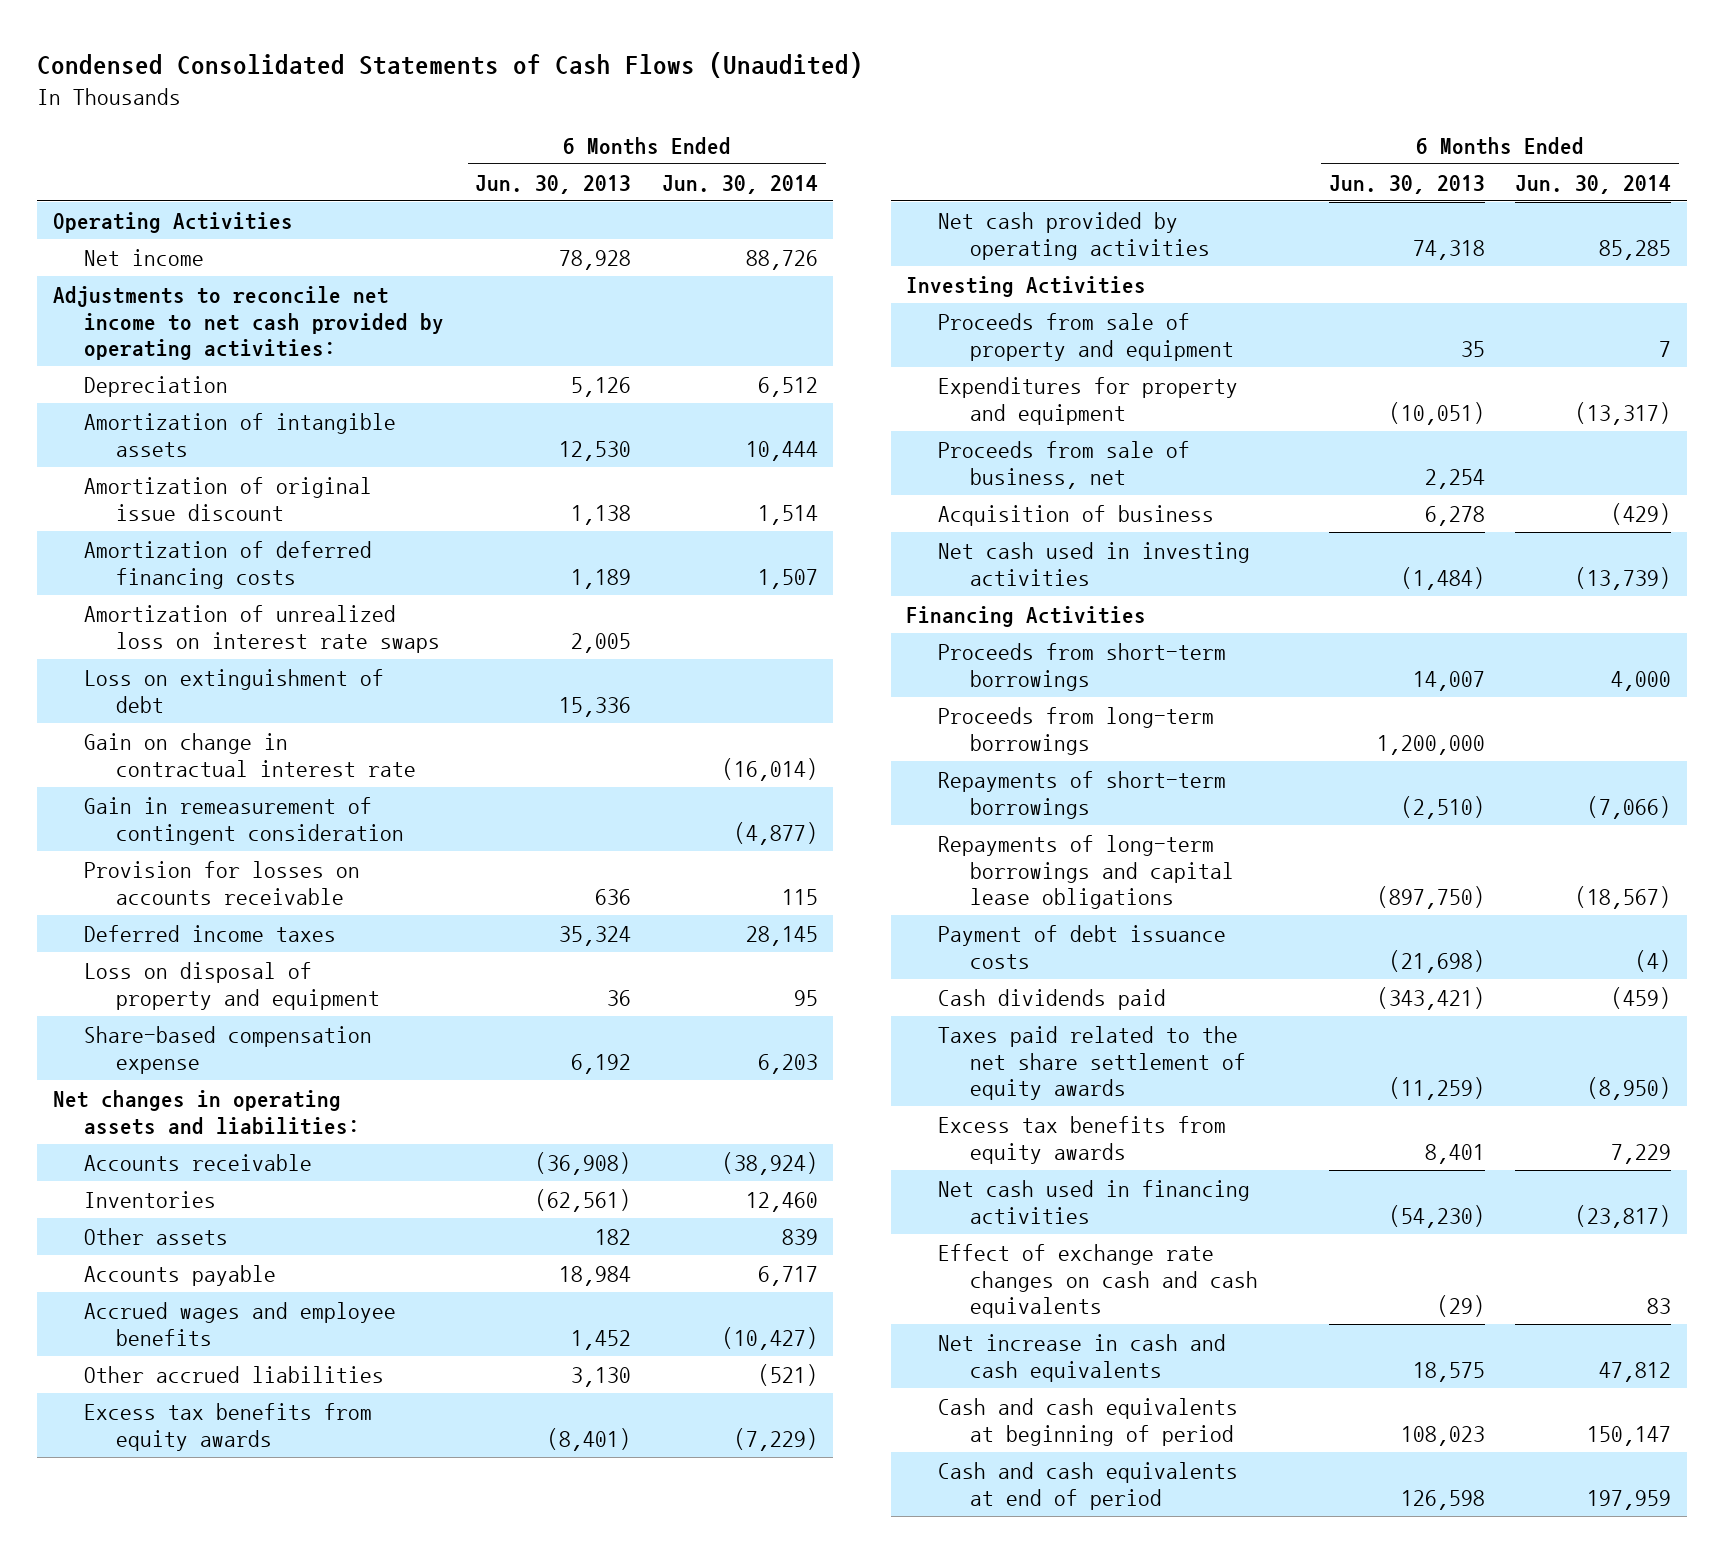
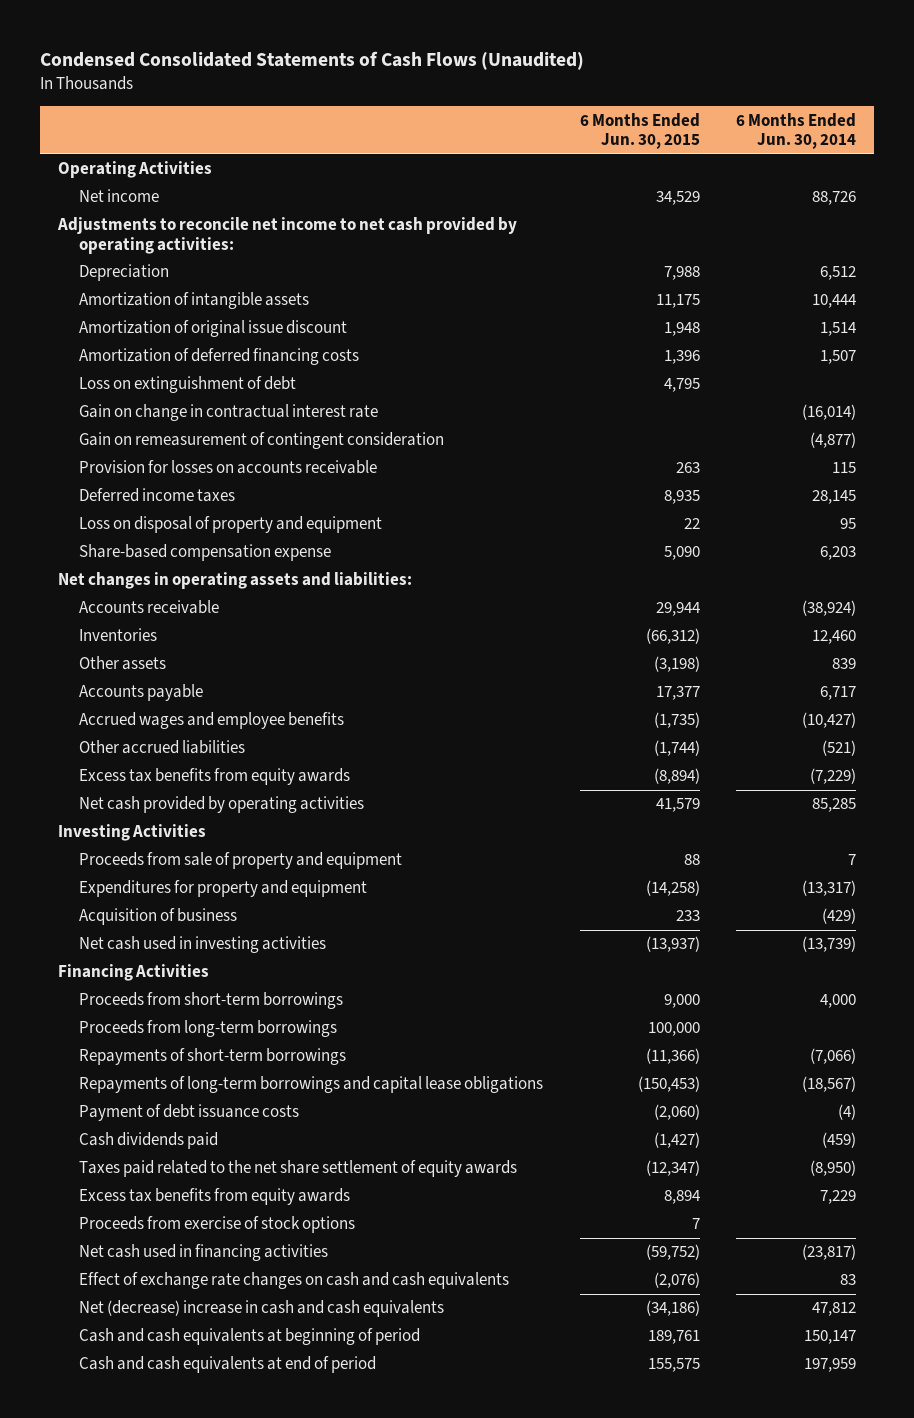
[475,174,632,194] Jun. 30, 2013 -> none
none -> [579,112,700,150] 6 Months Ended Jun. 30, 2015
[84,604,441,653] Amortization of unrealized loss on interest rate swaps -> none
[84,796,405,845] Gain in remeasurement of contingent consideration -> [79,432,445,450] Gain on remeasurement of contingent consideration
[938,440,1191,489] Proceeds from sale of business, net -> none
none -> [79,1216,356,1234] Proceeds from exercise of stock options
[938,1333,1227,1382] Net increase in cash and cash equivalents -> [79,1300,445,1318] Net (decrease) increase in cash and cash equivalents

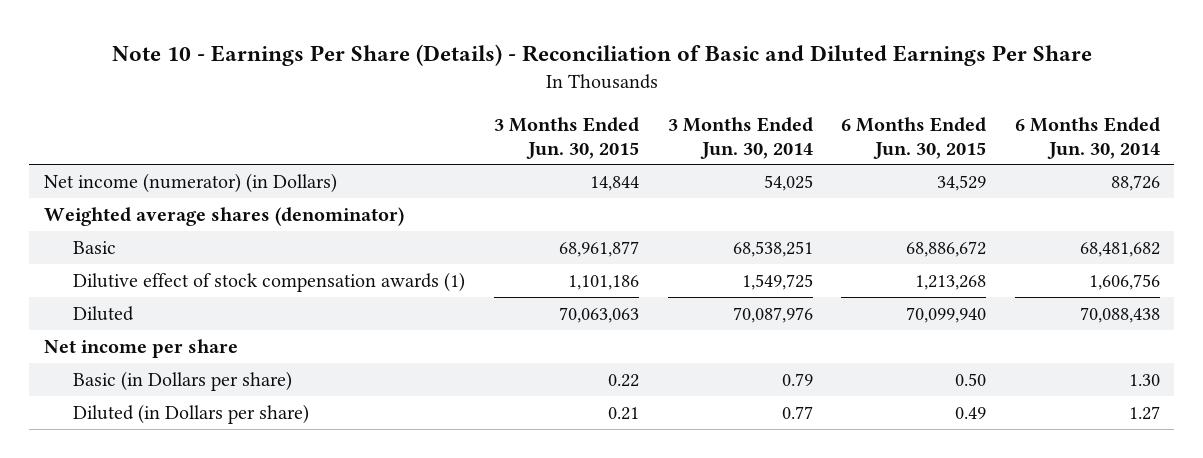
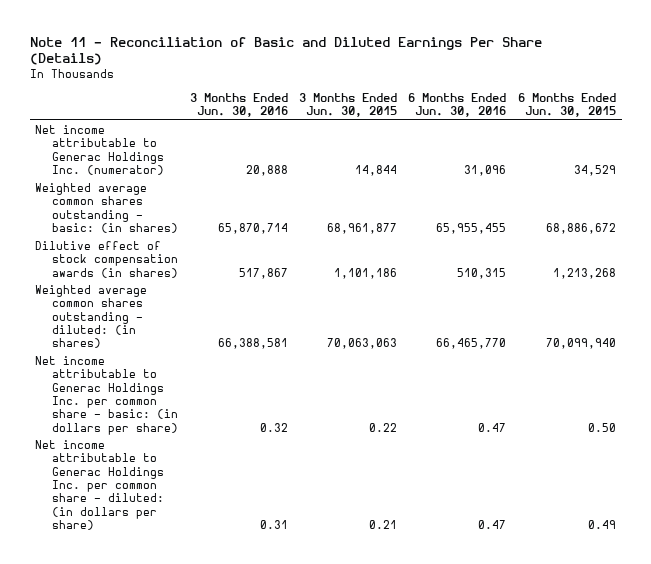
[111,43,1092,66] Note 10 - Earnings Per Share (Details) - Reconciliation of Basic and Diluted Earnings Per Share -> [29,36,542,66] Note 11 - Reconciliation of Basic and Diluted Earnings Per Share (Details)
[667,116,813,159] 3 Months Ended Jun. 30, 2014 -> none
[1014,116,1160,159] 6 Months Ended Jun. 30, 2014 -> none
none -> [189,92,288,118] 3 Months Ended Jun. 30, 2016
none -> [408,92,507,118] 6 Months Ended Jun. 30, 2016
[43,206,404,226] Weighted average shares (denominator) -> none
[43,338,238,358] Net income per share -> none
[43,172,337,193] Net income (numerator) (in Dollars) -> [35,124,165,176] Net income attributable to Generac Holdings Inc. (numerator)
[73,240,117,254] Basic -> [35,182,179,234] Weighted average common shares outstanding - basic: (in shares)
[73,271,466,292] Dilutive effect of stock compensation awards (1) -> [35,240,179,278] Dilutive effect of stock compensation awards (in shares)
[73,305,135,321] Diluted -> [35,284,148,349] Weighted average common shares outstanding - diluted: (in shares)
[73,370,293,391] Basic (in Dollars per share) -> [35,355,179,435] Net income attributable to Generac Holdings Inc. per common share - basic: (in dollars per share)
[73,403,310,424] Diluted (in Dollars per share) -> [35,439,165,531] Net income attributable to Generac Holdings Inc. per common share - diluted: (in dollars per share)

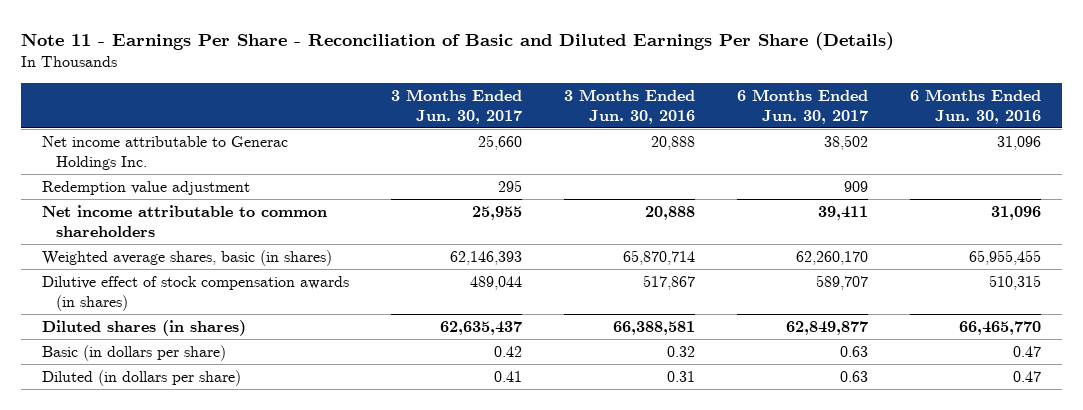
[29,36,542,66] Note 11 - Reconciliation of Basic and Diluted Earnings Per Share (Details) -> [21,31,895,50] Note 11 - Earnings Per Share - Reconciliation of Basic and Diluted Earnings Per Share (Details)
[299,92,398,118] 3 Months Ended Jun. 30, 2015 -> none
[517,92,616,118] 6 Months Ended Jun. 30, 2015 -> none
none -> [390,88,522,124] 3 Months Ended Jun. 30, 2017
none -> [736,88,868,124] 6 Months Ended Jun. 30, 2017
[35,124,165,176] Net income attributable to Generac Holdings Inc. (numerator) -> [41,135,288,170] Net income attributable to Generac Holdings Inc.
none -> [41,180,250,195] Redemption value adjustment
none -> [41,204,327,237] Net income attributable to common shareholders
[35,182,179,234] Weighted average common shares outstanding - basic: (in shares) -> [41,249,332,266] Weighted average shares, basic (in shares)
[35,284,148,349] Weighted average common shares outstanding - diluted: (in shares) -> [41,319,246,336] Diluted shares (in shares)
[35,355,179,435] Net income attributable to Generac Holdings Inc. per common share - basic: (in dollars per share) -> [41,344,226,361] Basic (in dollars per share)
[35,439,165,531] Net income attributable to Generac Holdings Inc. per common share - diluted: (in dollars per share) -> [41,369,241,386] Diluted (in dollars per share)

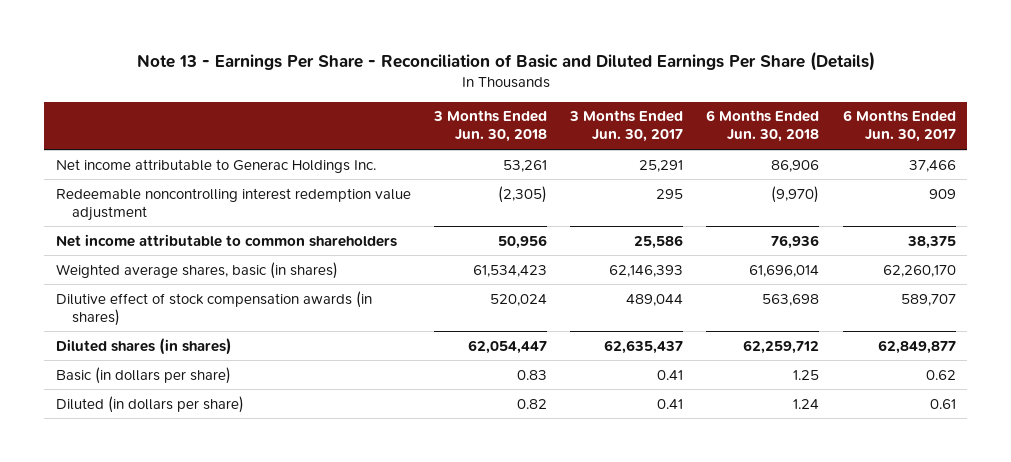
[21,31,895,50] Note 11 - Earnings Per Share - Reconciliation of Basic and Diluted Earnings Per Share (Details) -> [136,50,875,71] Note 13 - Earnings Per Share - Reconciliation of Basic and Diluted Earnings Per Share (Details)
[563,88,695,124] 3 Months Ended Jun. 30, 2016 -> none
[909,88,1041,124] 6 Months Ended Jun. 30, 2016 -> none
none -> [432,110,547,143] 3 Months Ended Jun. 30, 2018
none -> [706,110,820,143] 6 Months Ended Jun. 30, 2018
[477,134,522,150] 25,660 -> [639,159,684,172] 25,291
[823,134,868,150] 38,502 -> [908,159,956,172] 37,466
[41,180,250,195] Redemption value adjustment -> [55,187,411,221] Redeemable noncontrolling interest redemption value adjustment
[471,205,522,220] 25,955 -> [634,234,684,249] 25,586
[817,205,868,220] 39,411 -> [906,235,956,249] 38,375
[493,345,522,357] 0.42 -> [657,369,684,380] 0.41
[839,345,868,357] 0.63 -> [925,369,956,380] 0.62
[839,370,868,382] 0.63 -> [929,398,956,409] 0.61

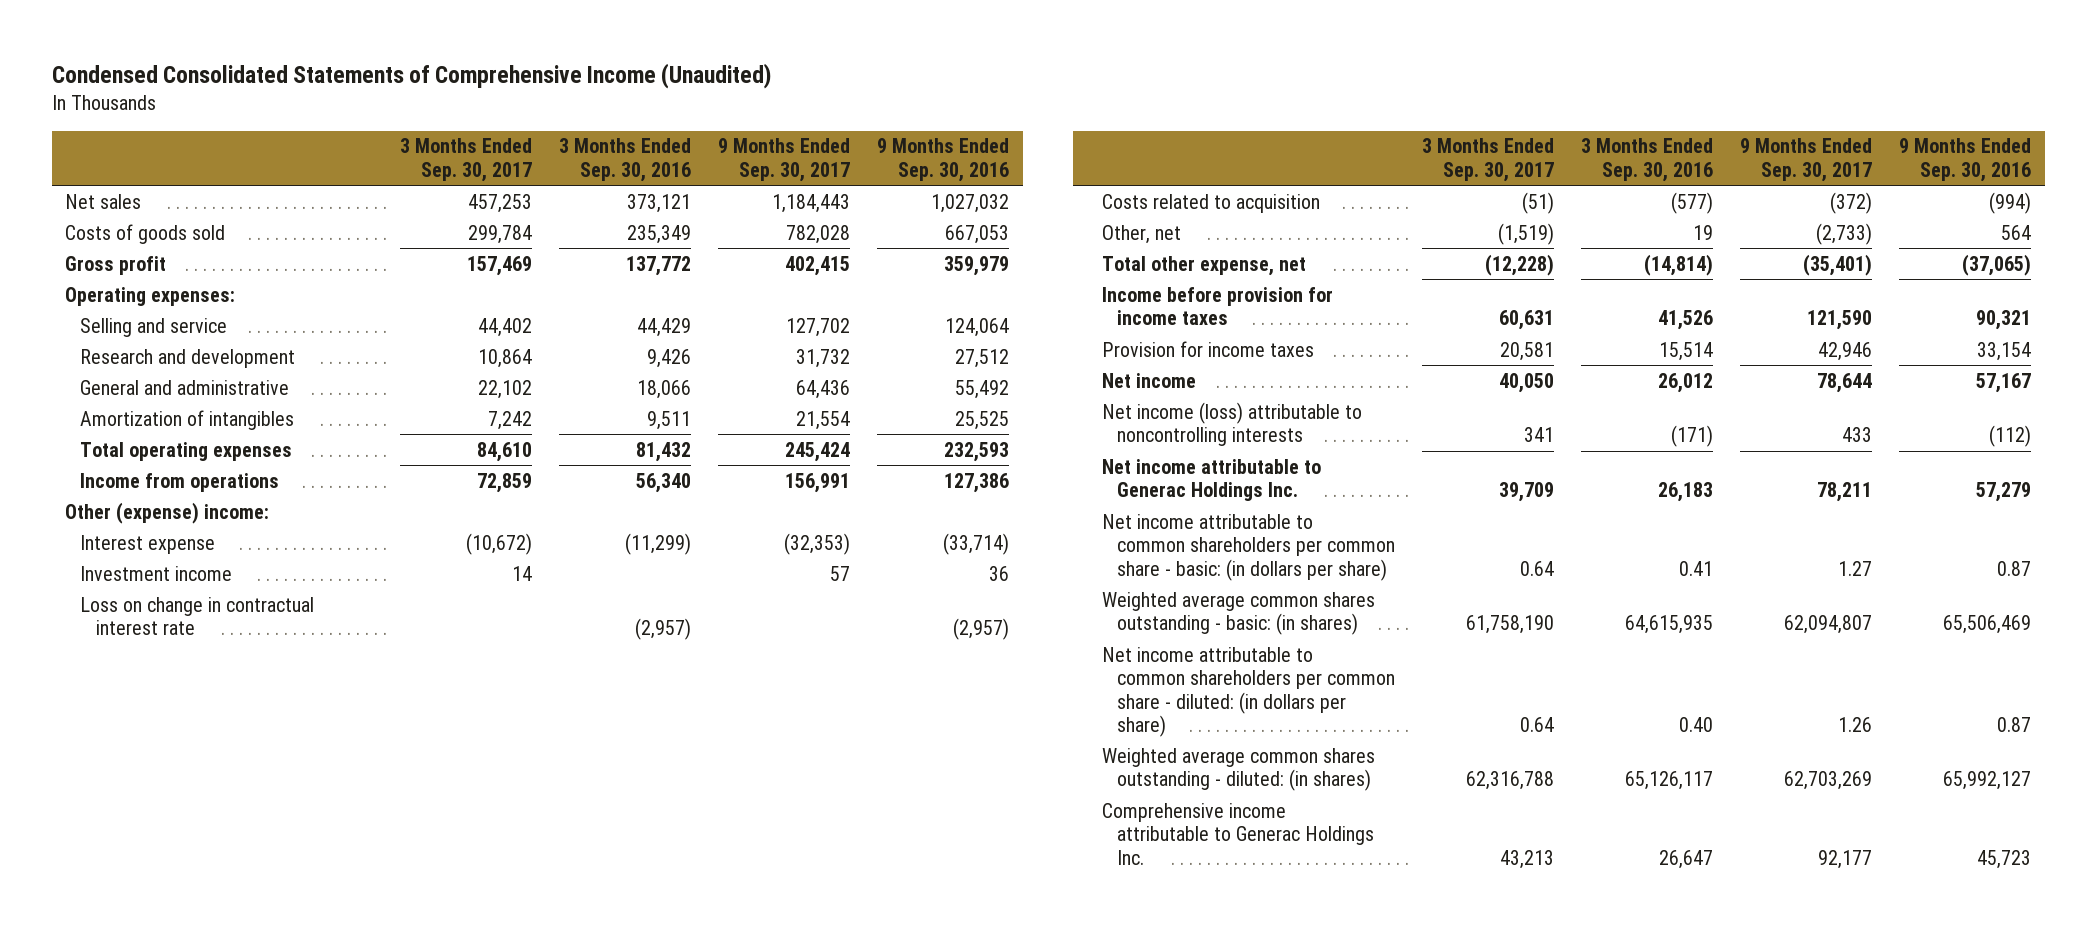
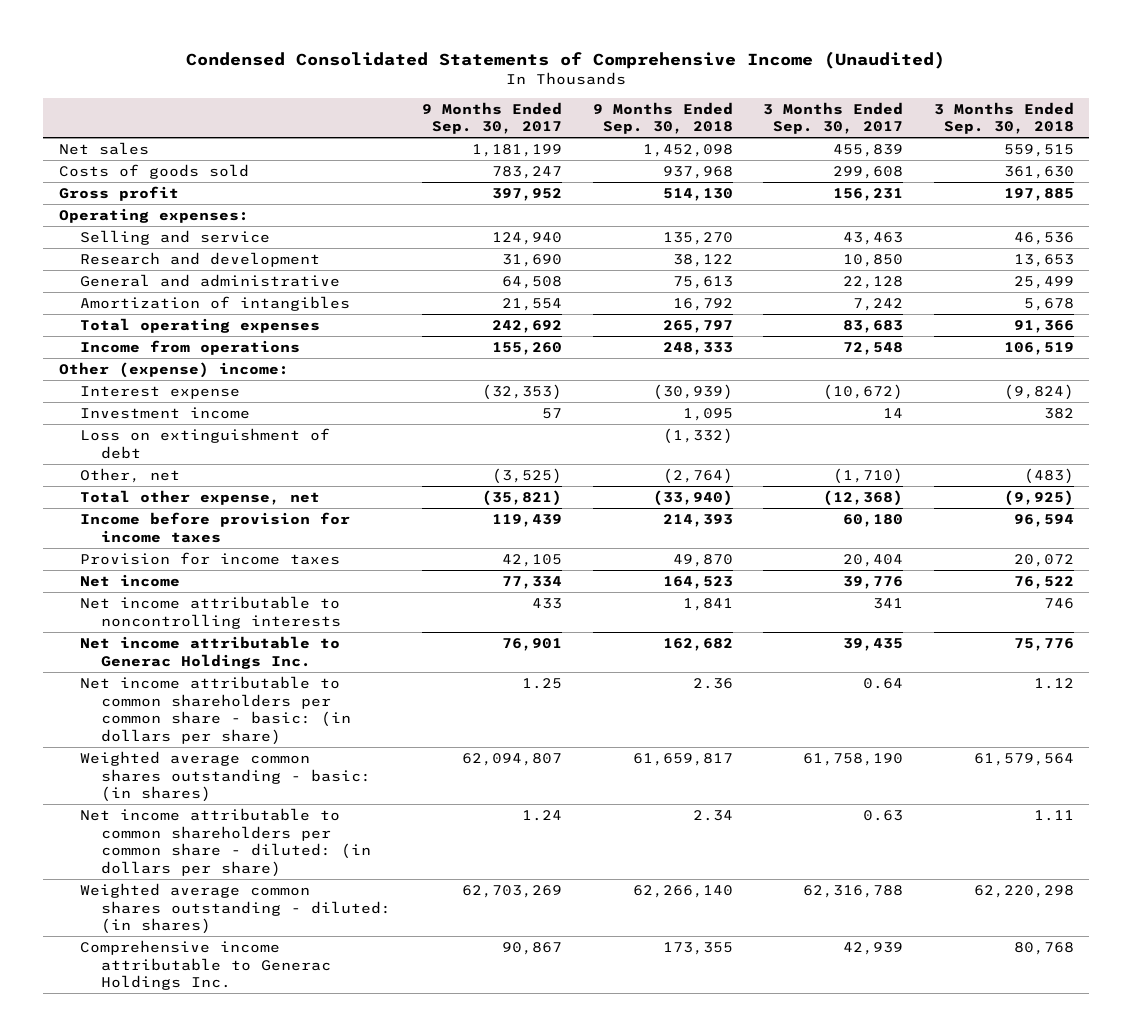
[559,138,692,182] 3 Months Ended Sep. 30, 2016 -> none
[877,138,1010,182] 9 Months Ended Sep. 30, 2016 -> none
none -> [592,101,733,135] 9 Months Ended Sep. 30, 2018
none -> [934,101,1075,135] 3 Months Ended Sep. 30, 2018
[468,193,533,213] 457,253 -> [833,143,904,157] 455,839
[772,193,851,213] 1,184,443 -> [471,143,562,157] 1,181,199
[468,224,533,244] 299,784 -> [833,165,904,179] 299,608
[786,224,851,244] 782,028 -> [491,165,562,179] 783,247
[467,255,533,276] 157,469 -> [833,187,904,201] 156,231
[785,255,851,276] 402,415 -> [491,187,562,201] 397,952
[478,317,533,337] 44,402 -> [843,231,904,245] 43,463
[786,317,851,337] 127,702 -> [491,231,562,245] 124,940
[478,348,533,368] 10,864 -> [843,253,904,267] 10,850
[796,348,851,368] 31,732 -> [501,253,562,267] 31,690
[478,379,533,399] 22,102 -> [843,275,904,289] 22,128
[796,379,851,399] 64,436 -> [501,275,562,289] 64,508
[477,441,533,462] 84,610 -> [843,319,904,333] 83,683
[785,441,851,462] 245,424 -> [491,319,562,333] 242,692
[477,472,533,493] 72,859 -> [843,341,904,355] 72,548
[785,472,851,493] 156,991 -> [491,341,562,355] 155,260
[80,596,315,636] Loss on change in contractual interest rate -> none
[1102,193,1321,213] Costs related to acquisition -> none
none -> [79,427,330,459] Loss on extinguishment of debt
[1498,222,1555,245] (1,519) -> [833,467,904,484] (1,710)
[1816,222,1873,245] (2,733) -> [491,467,562,484] (3,525)
[1485,253,1555,276] (12,228) -> [823,489,904,506] (12,368)
[1803,253,1873,276] (35,401) -> [481,489,562,506] (35,821)
[1499,310,1555,331] 60,631 -> [843,513,904,527] 60,180
[1807,310,1873,331] 121,590 -> [491,513,562,527] 119,439
[1500,341,1555,361] 20,581 -> [843,553,904,567] 20,404
[1818,341,1873,361] 42,946 -> [501,553,562,567] 42,105
[1499,372,1555,393] 40,050 -> [843,575,904,589] 39,776
[1817,372,1873,393] 78,644 -> [501,575,562,589] 77,334
[1102,401,1363,447] Net income (loss) attributable to noncontrolling interests -> [79,595,342,629] Net income attributable to noncontrolling interests
[1499,482,1555,503] 39,709 -> [843,637,904,651] 39,435
[1817,482,1873,503] 78,211 -> [501,637,562,651] 76,901
[1838,560,1873,576] 1.27 -> [521,677,562,689] 1.25
[1520,716,1555,732] 0.64 -> [863,809,904,821] 0.63
[1838,716,1873,732] 1.26 -> [521,809,562,821] 1.24
[1500,849,1555,869] 43,213 -> [843,941,904,955] 42,939
[1818,849,1873,869] 92,177 -> [501,941,562,955] 90,867

